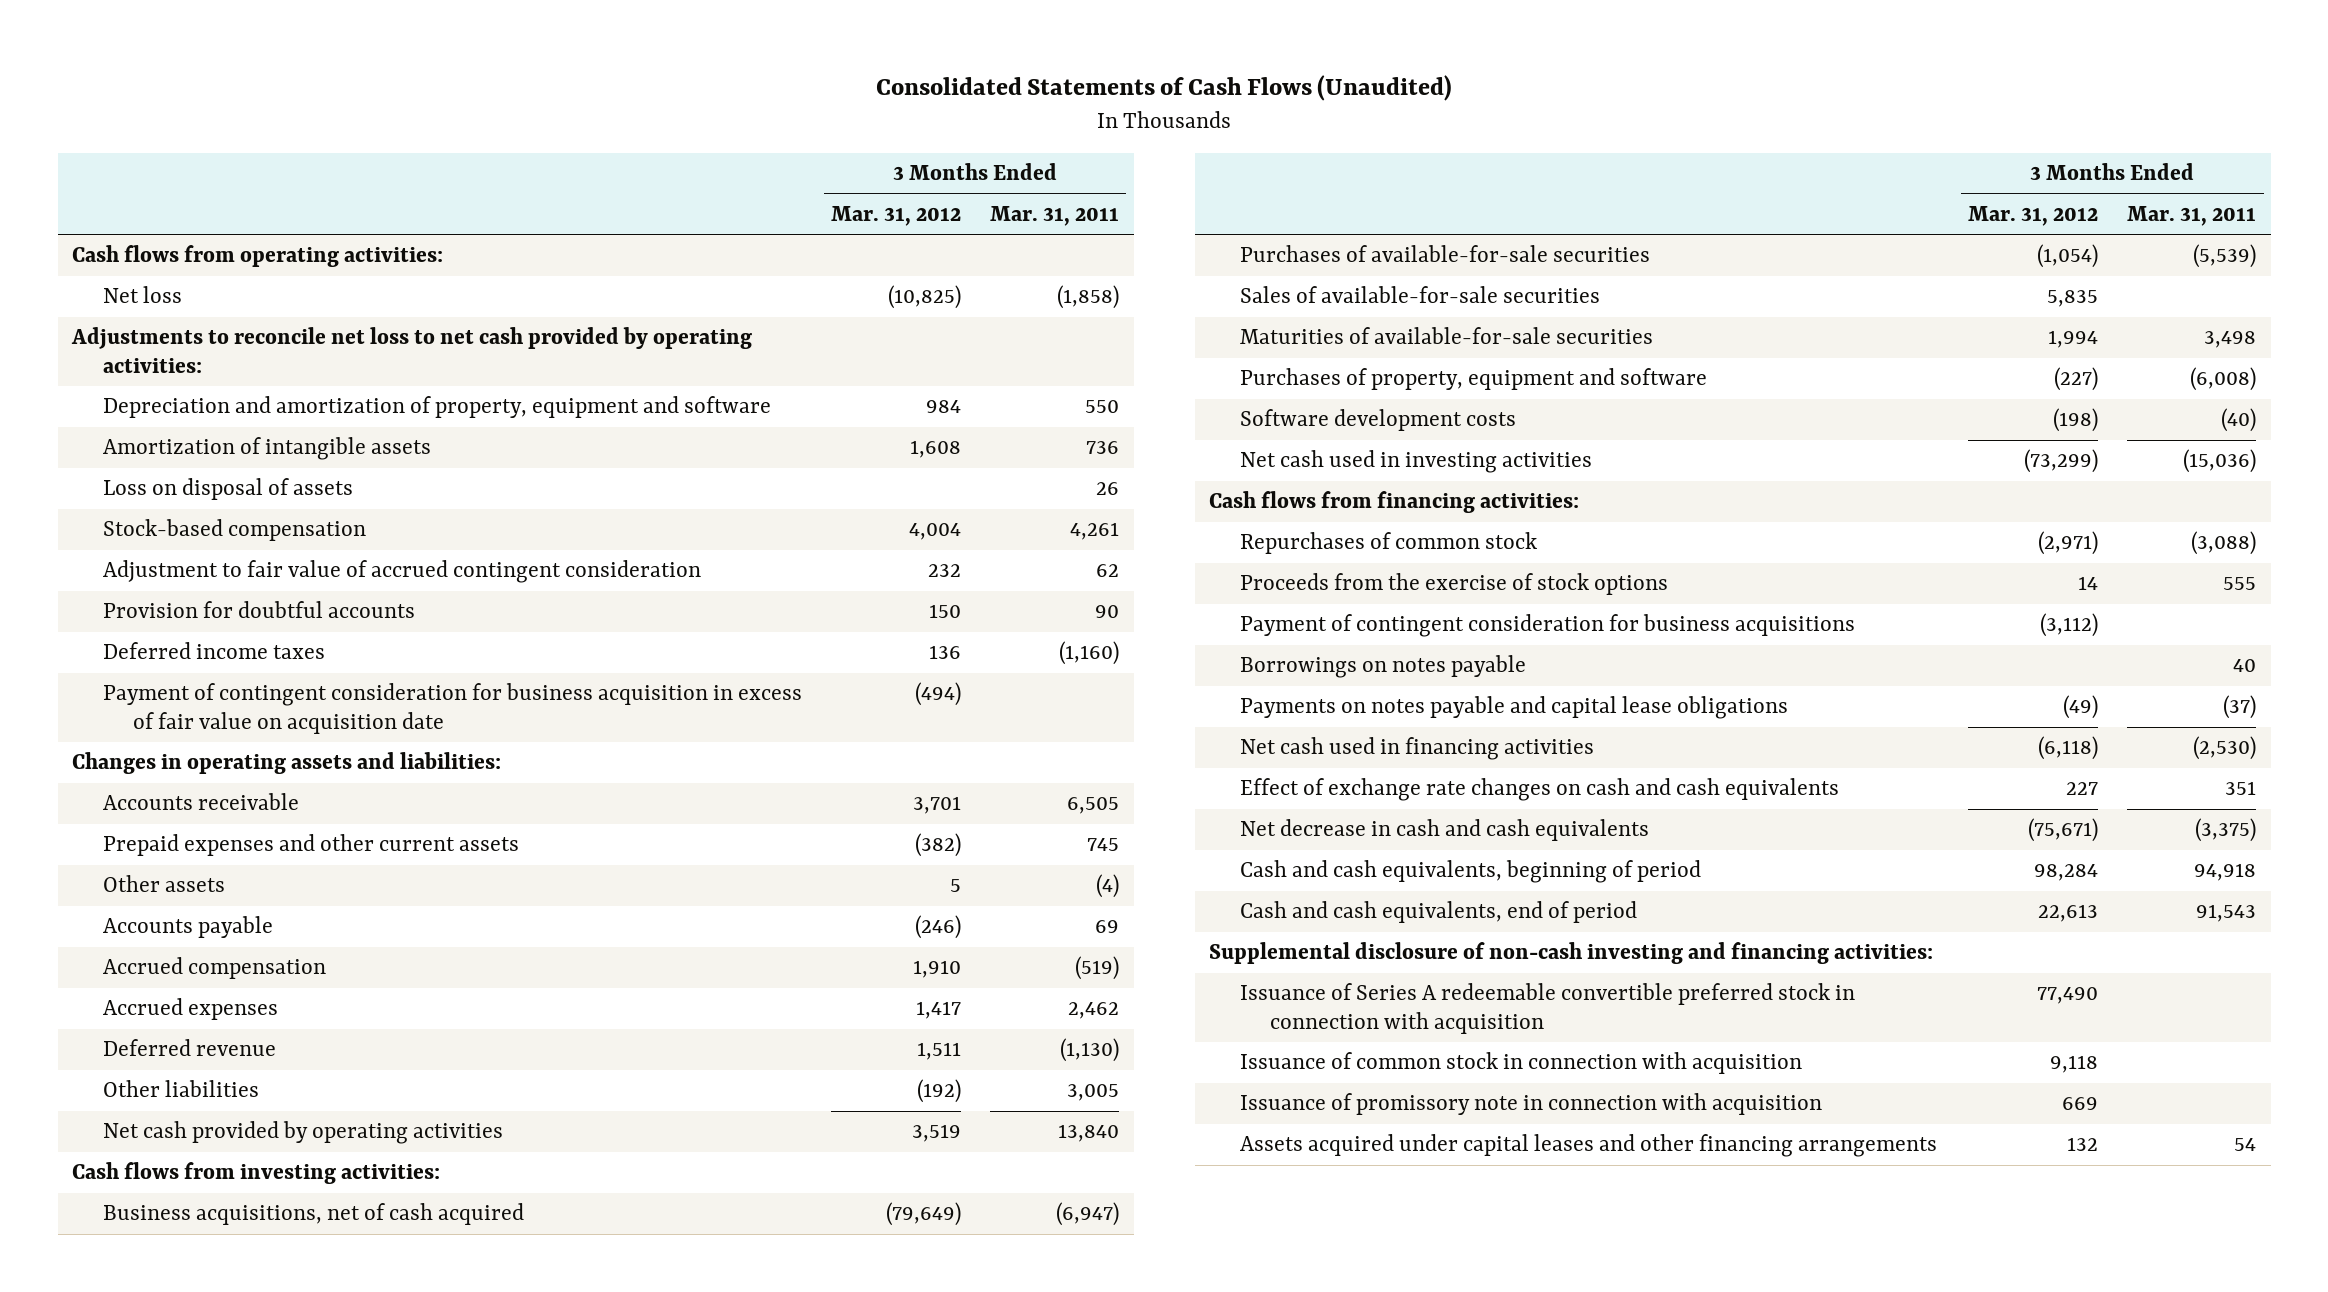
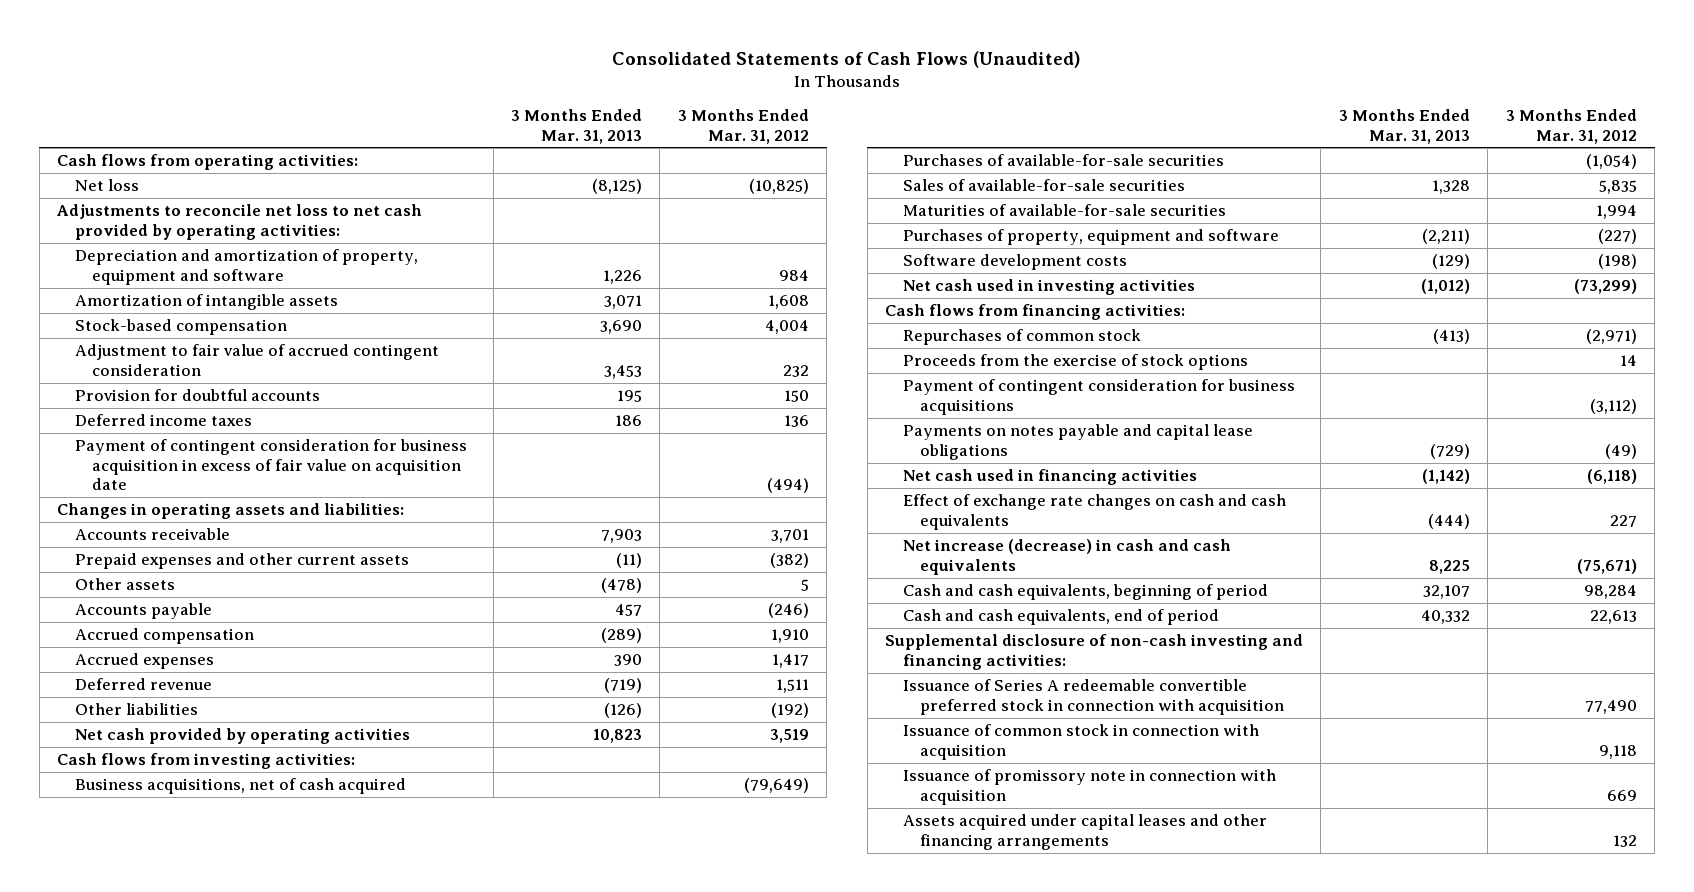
[990,205,1120,226] Mar. 31, 2011 -> none
none -> [510,108,642,144] 3 Months Ended Mar. 31, 2013
[102,478,353,501] Loss on disposal of assets -> none
[1239,655,1526,679] Borrowings on notes payable -> none
[1239,819,1649,842] Net decrease in cash and cash equivalents -> [902,539,1231,575] Net increase (decrease) in cash and cash equivalents

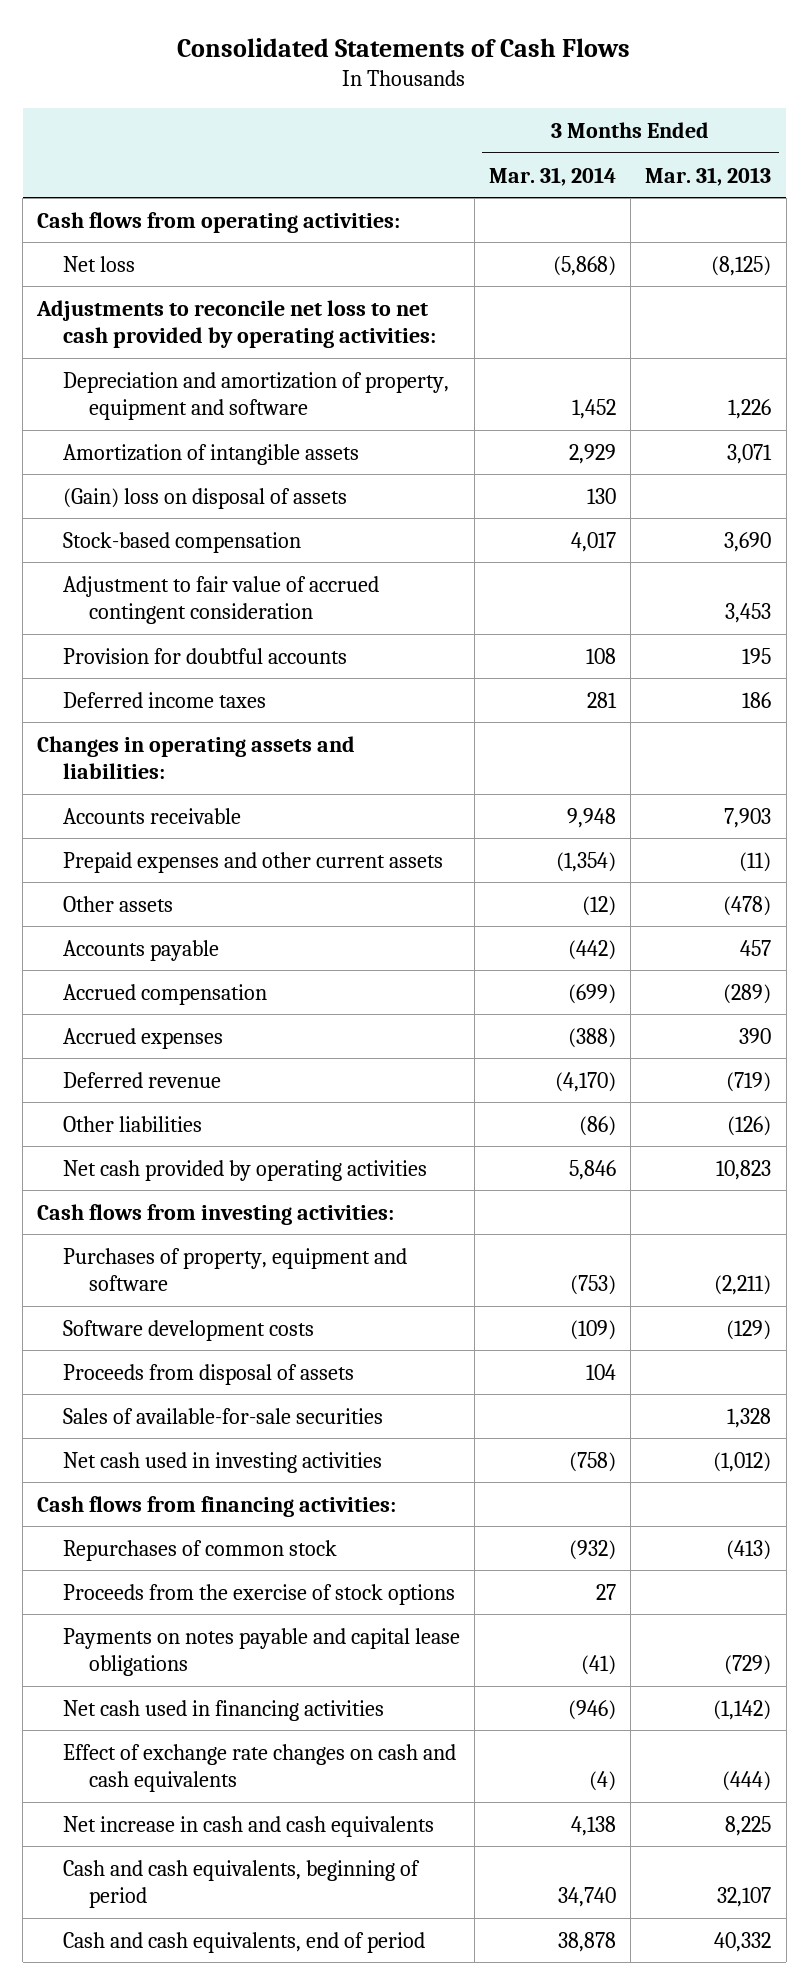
[611,50,1081,68] Consolidated Statements of Cash Flows (Unaudited) -> [177,37,631,57] Consolidated Statements of Cash Flows
[677,108,809,144] 3 Months Ended Mar. 31, 2012 -> none
none -> [489,166,617,186] Mar. 31, 2014
none -> [63,487,348,509] (Gain) loss on disposal of assets
[74,439,467,491] Payment of contingent consideration for business acquisition in excess of fair value on acquisition date -> none
[74,778,406,795] Business acquisitions, net of cash acquired -> none
[902,154,1224,167] Purchases of available-for-sale securities -> none
[902,204,1226,217] Maturities of available-for-sale securities -> none
none -> [63,1363,355,1385] Proceeds from disposal of assets
[902,179,1185,192] Sales of available-for-sale securities -> [63,1407,384,1424] Sales of available-for-sale securities
[902,379,1295,415] Payment of contingent consideration for business acquisitions -> none
[902,539,1231,575] Net increase (decrease) in cash and cash equivalents -> [63,1815,435,1837] Net increase in cash and cash equivalents
[885,634,1304,670] Supplemental disclosure of non-cash investing and financing activities: -> none
[902,679,1285,715] Issuance of Series A redeemable convertible preferred stock in connection with acquisition -> none
[902,724,1259,760] Issuance of common stock in connection with acquisition -> none
[902,769,1276,805] Issuance of promissory note in connection with acquisition -> none
[902,814,1267,850] Assets acquired under capital leases and other financing arrangements -> none

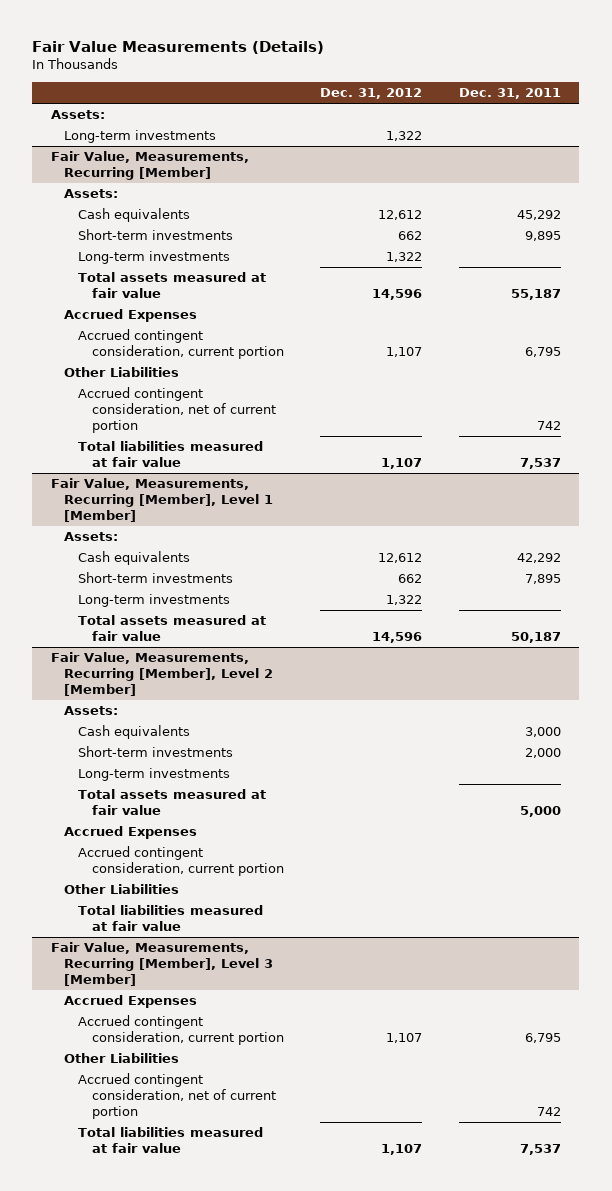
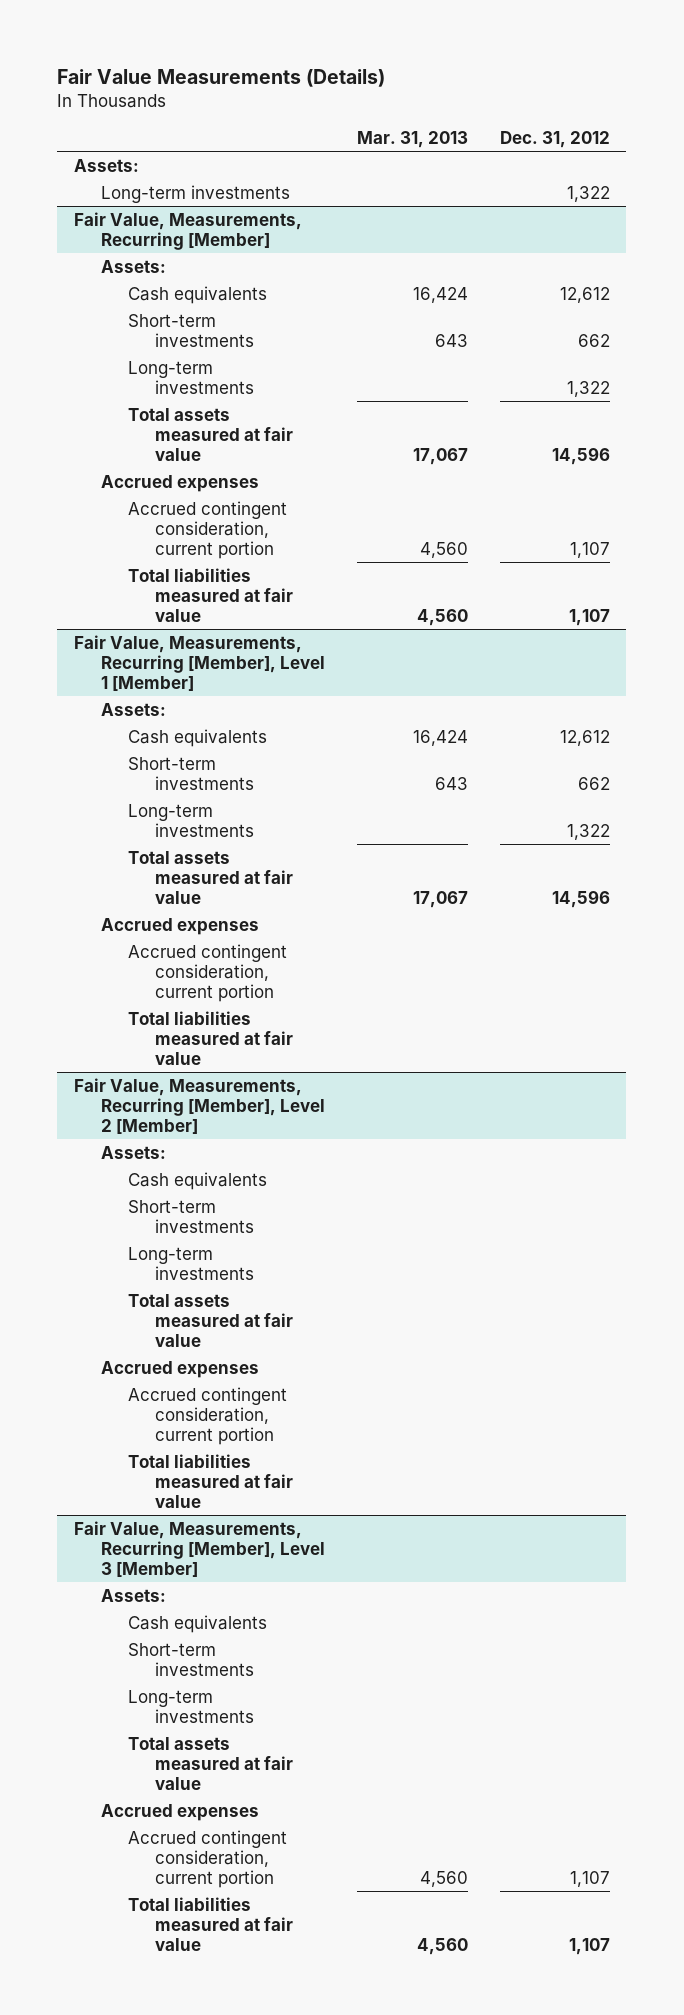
[459,88,562,100] Dec. 31, 2011 -> none
none -> [356,130,468,148] Mar. 31, 2013
[64,309,198,323] Accrued Expenses -> [100,474,259,492] Accrued expenses
[64,367,180,378] Other Liabilities -> none
[78,387,276,433] Accrued contingent consideration, net of current portion -> none
none -> [100,917,259,935] Accrued expenses
none -> [127,943,287,1002] Accrued contingent consideration, current portion
none -> [127,1010,294,1065] Total liabilities measured at fair value
[64,826,198,840] Accrued Expenses -> [100,1360,259,1378] Accrued expenses
[64,884,180,895] Other Liabilities -> none
none -> [100,1588,166,1602] Assets:
none -> [127,1614,267,1633] Cash equivalents
none -> [127,1642,255,1676] Short-term investments
none -> [127,1689,255,1723] Long-term investments
none -> [127,1736,294,1790] Total assets measured at fair value
[64,995,198,1009] Accrued Expenses -> [100,1803,259,1821] Accrued expenses
[64,1053,180,1064] Other Liabilities -> none
[78,1073,276,1119] Accrued contingent consideration, net of current portion -> none

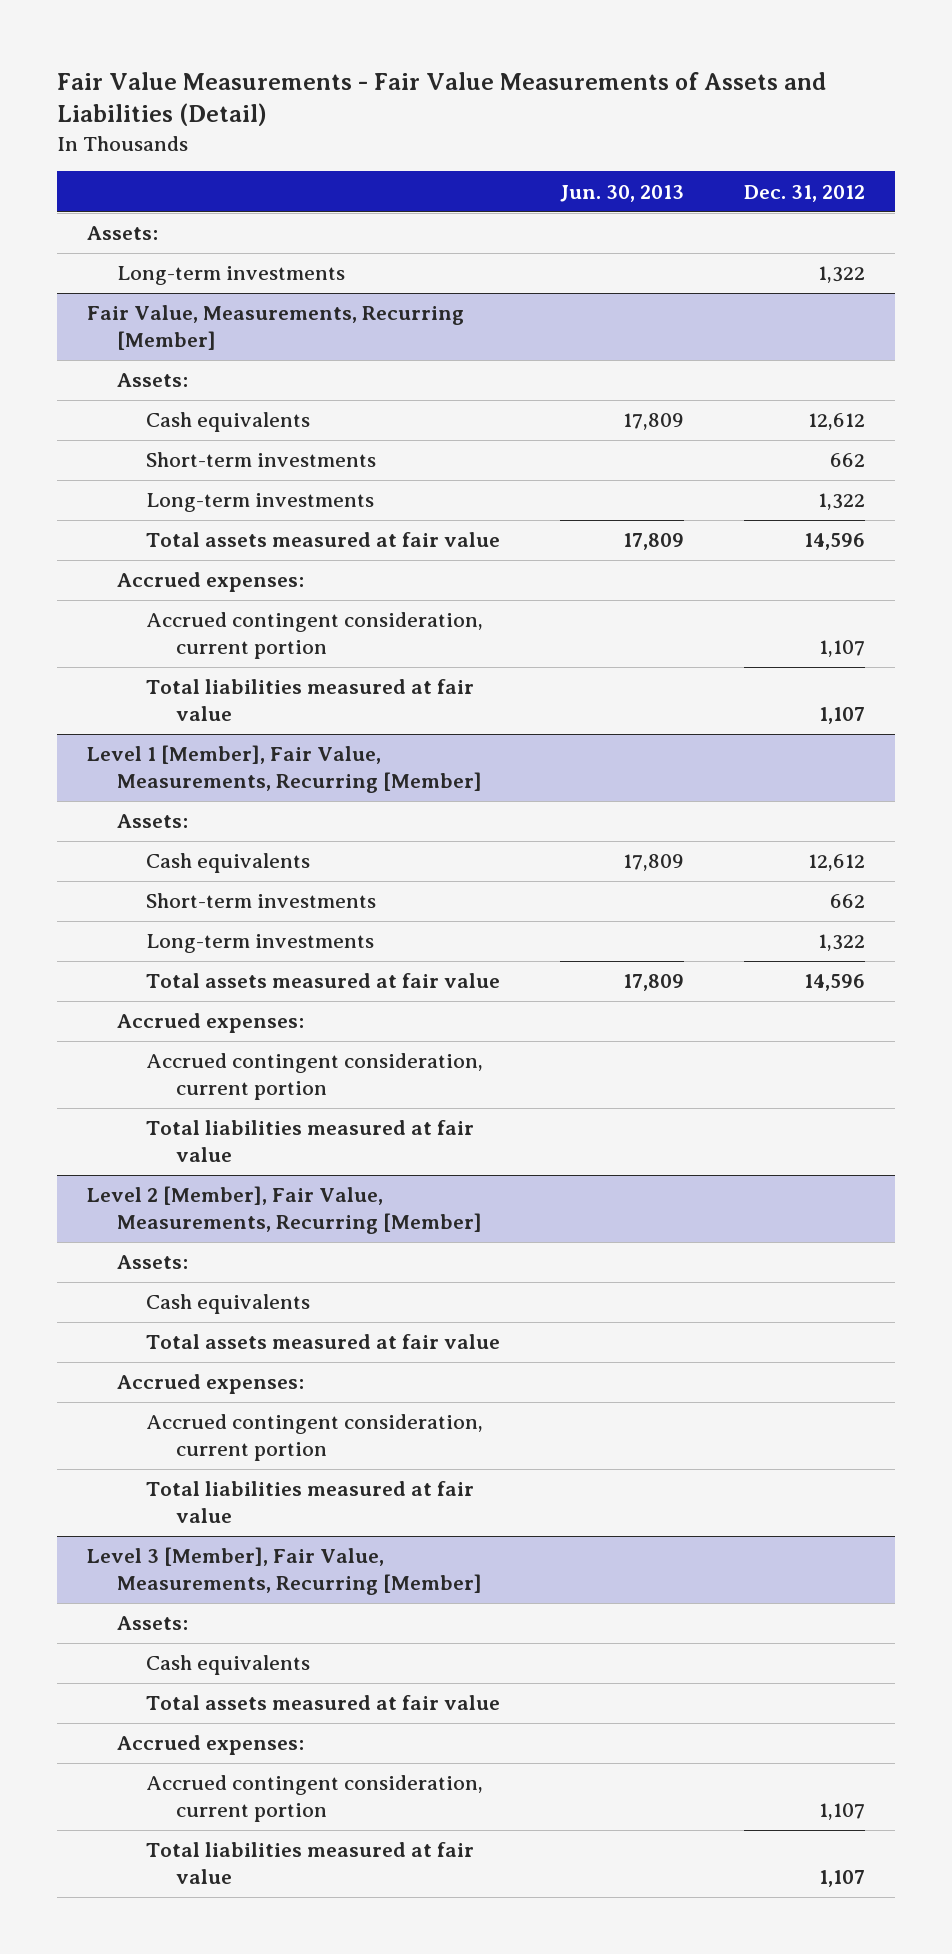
[57,69,386,88] Fair Value Measurements (Details) -> [57,71,827,127] Fair Value Measurements - Fair Value Measurements of Assets and Liabilities (Detail)
[356,130,468,148] Mar. 31, 2013 -> none
none -> [559,184,684,202] Jun. 30, 2013
[100,474,259,492] Accrued expenses -> [116,572,304,593] Accrued expenses:
[73,634,325,691] Fair Value, Measurements, Recurring [Member], Level 1 [Member] -> [87,745,482,793] Level 1 [Member], Fair Value, Measurements, Recurring [Member]
[100,917,259,935] Accrued expenses -> [116,1013,304,1034] Accrued expenses:
[73,1077,325,1134] Fair Value, Measurements, Recurring [Member], Level 2 [Member] -> [87,1186,482,1234] Level 2 [Member], Fair Value, Measurements, Recurring [Member]
[127,1199,255,1233] Short-term investments -> none
[127,1246,255,1280] Long-term investments -> none
[100,1360,259,1378] Accrued expenses -> [116,1374,304,1395] Accrued expenses:
[73,1520,325,1577] Fair Value, Measurements, Recurring [Member], Level 3 [Member] -> [87,1547,482,1595] Level 3 [Member], Fair Value, Measurements, Recurring [Member]
[127,1642,255,1676] Short-term investments -> none
[127,1689,255,1723] Long-term investments -> none
[100,1803,259,1821] Accrued expenses -> [116,1735,304,1756] Accrued expenses:

